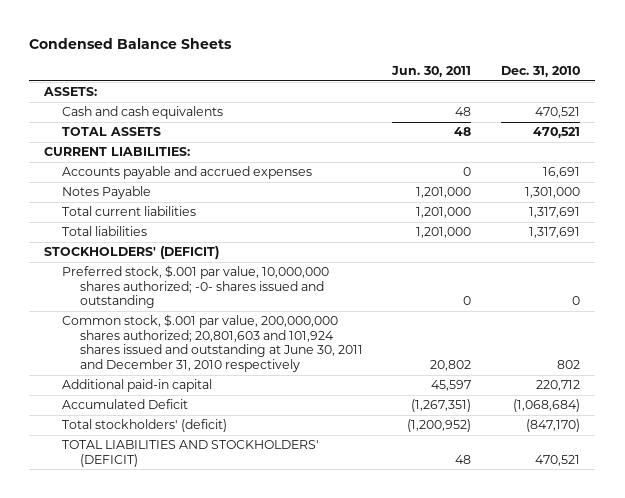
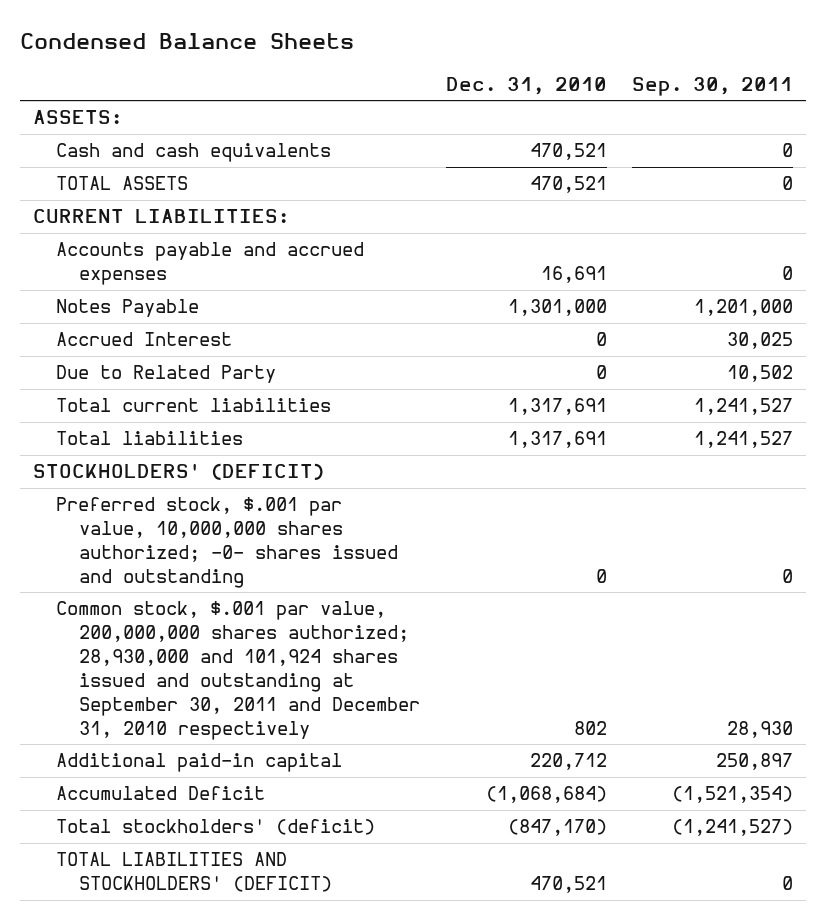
[391,66,472,78] Jun. 30, 2011 -> none
none -> [632,76,794,96] Sep. 30, 2011
none -> [56,332,233,347] Accrued Interest
none -> [56,365,277,384] Due to Related Party
[61,314,363,372] Common stock, $.001 par value, 200,000,000 shares authorized; 20,801,603 and 101,924 shares issued and outstanding at June 30, 2011 and December 31, 2010 respectively -> [56,601,421,740] Common stock, $.001 par value, 200,000,000 shares authorized; 28,930,000 and 101,924 shares issued and outstanding at September 30, 2011 and December 31, 2010 respectively

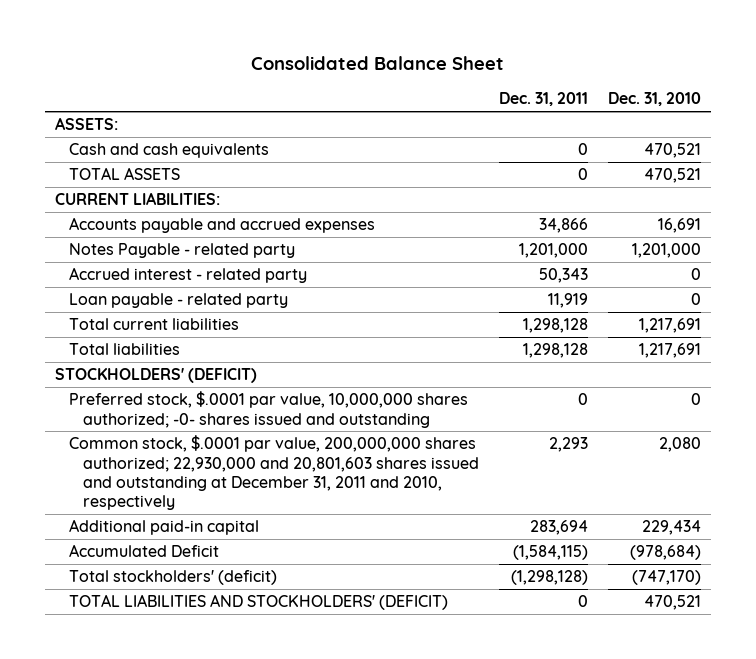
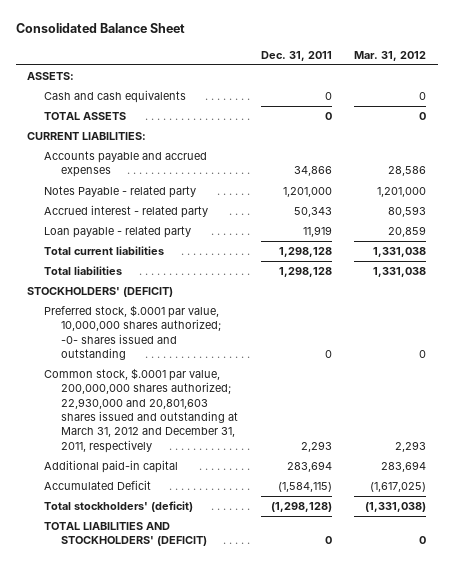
[607,92,701,107] Dec. 31, 2010 -> none
none -> [354,50,427,61] Mar. 31, 2012
[69,435,479,510] Common stock, $.0001 par value, 200,000,000 shares authorized; 22,930,000 and 20,801,603 shares issued and outstanding at December 31, 2011 and 2010, respectively -> [44,368,239,453] Common stock, $.0001 par value, 200,000,000 shares authorized; 22,930,000 and 20,801,603 shares issued and outstanding at March 31, 2012 and December 31, 2011, respectively

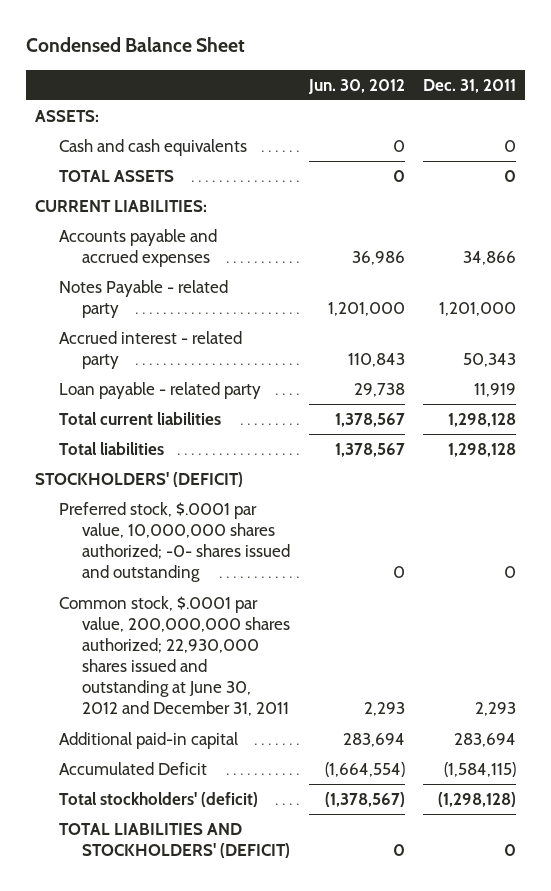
[16,23,186,34] Consolidated Balance Sheet -> [26,37,246,53] Condensed Balance Sheet
[354,50,427,61] Mar. 31, 2012 -> none
none -> [307,78,405,94] Jun. 30, 2012
[44,368,239,453] Common stock, $.0001 par value, 200,000,000 shares authorized; 22,930,000 and 20,801,603 shares issued and outstanding at March 31, 2012 and December 31, 2011, respectively -> [58,596,291,717] Common stock, $.0001 par value, 200,000,000 shares authorized; 22,930,000 shares issued and outstanding at June 30, 2012 and December 31, 2011

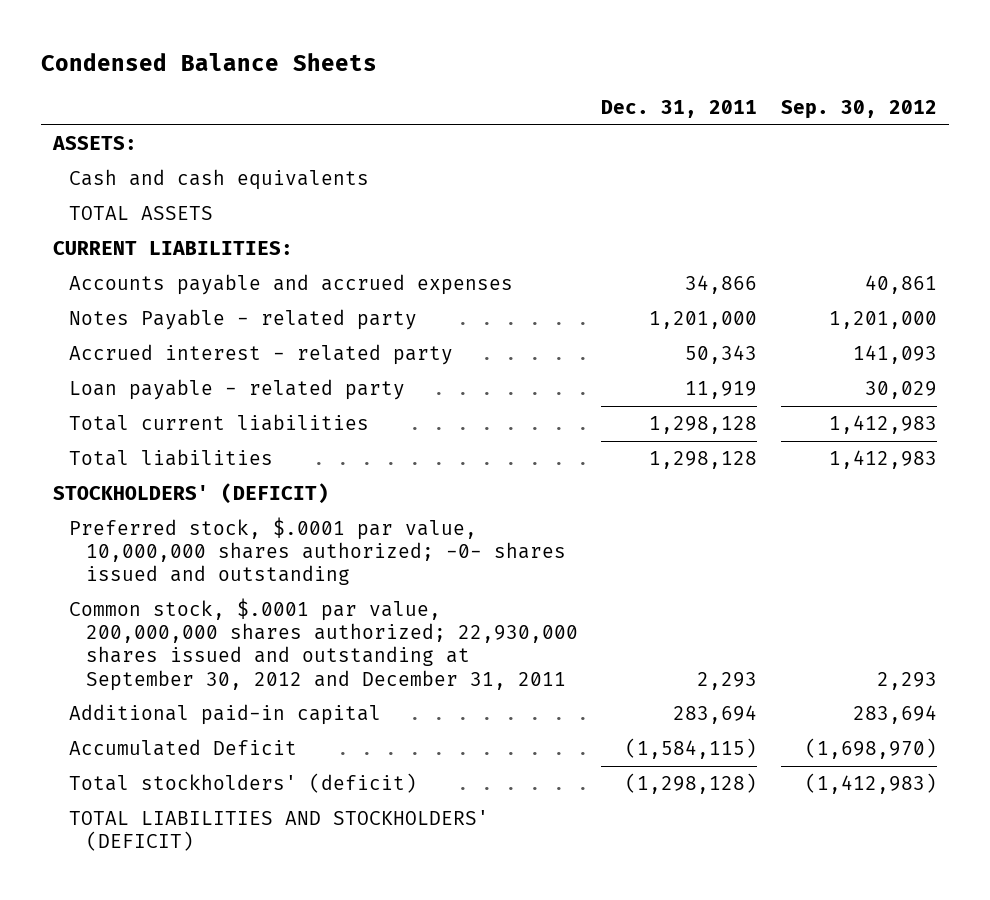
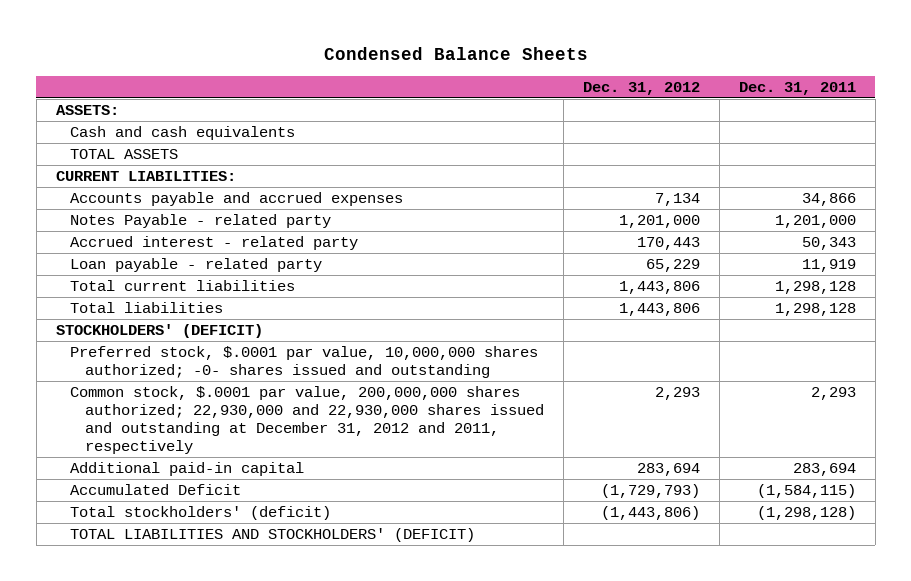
[780,99,937,119] Sep. 30, 2012 -> none
none -> [582,81,700,95] Dec. 31, 2012
[69,597,578,691] Common stock, $.0001 par value, 200,000,000 shares authorized; 22,930,000 shares issued and outstanding at September 30, 2012 and December 31, 2011 -> [70,386,545,454] Common stock, $.0001 par value, 200,000,000 shares authorized; 22,930,000 and 22,930,000 shares issued and outstanding at December 31, 2012 and 2011, respectively

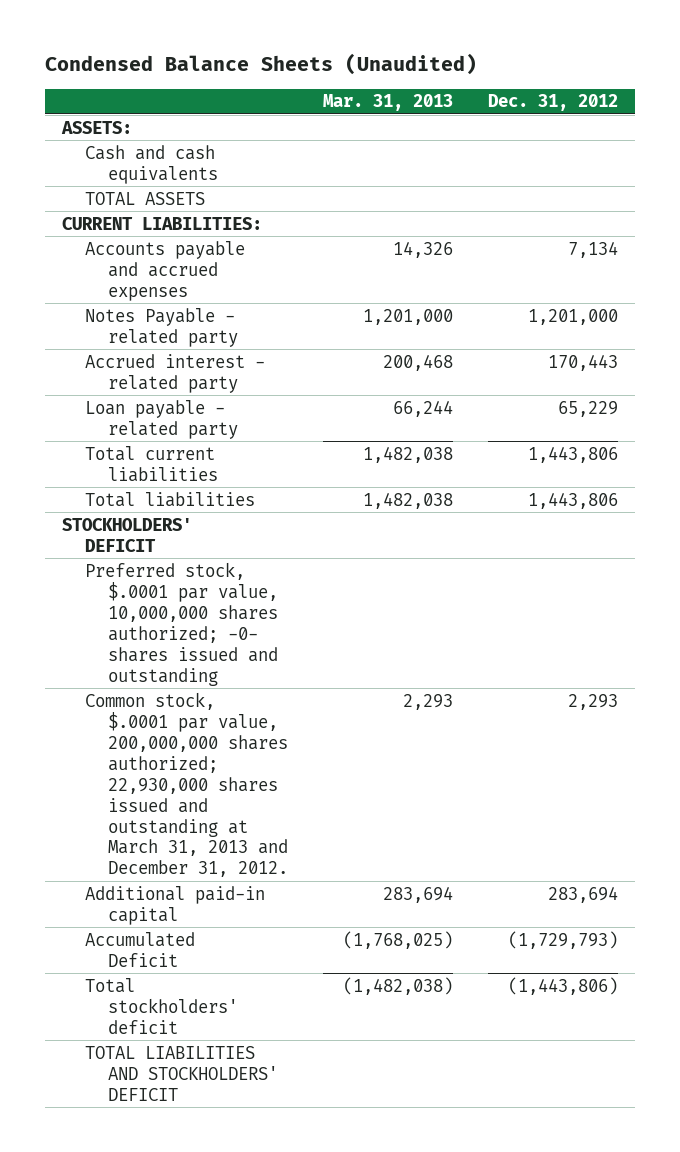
[323,47,588,61] Condensed Balance Sheets -> [44,53,477,76] Condensed Balance Sheets (Unaudited)
[738,81,856,95] Dec. 31, 2011 -> none
none -> [322,94,453,112] Mar. 31, 2013
[55,324,263,339] STOCKHOLDERS' (DEFICIT) -> [62,517,193,552] STOCKHOLDERS' DEFICIT
[70,386,545,454] Common stock, $.0001 par value, 200,000,000 shares authorized; 22,930,000 and 22,930,000 shares issued and outstanding at December 31, 2012 and 2011, respectively -> [85,691,288,878] Common stock, $.0001 par value, 200,000,000 shares authorized; 22,930,000 shares issued and outstanding at March 31, 2013 and December 31, 2012.
[70,506,332,521] Total stockholders' (deficit) -> [85,977,238,1034] Total stockholders' deficit
[70,528,476,543] TOTAL LIABILITIES AND STOCKHOLDERS' (DEFICIT) -> [85,1045,278,1101] TOTAL LIABILITIES AND STOCKHOLDERS' DEFICIT

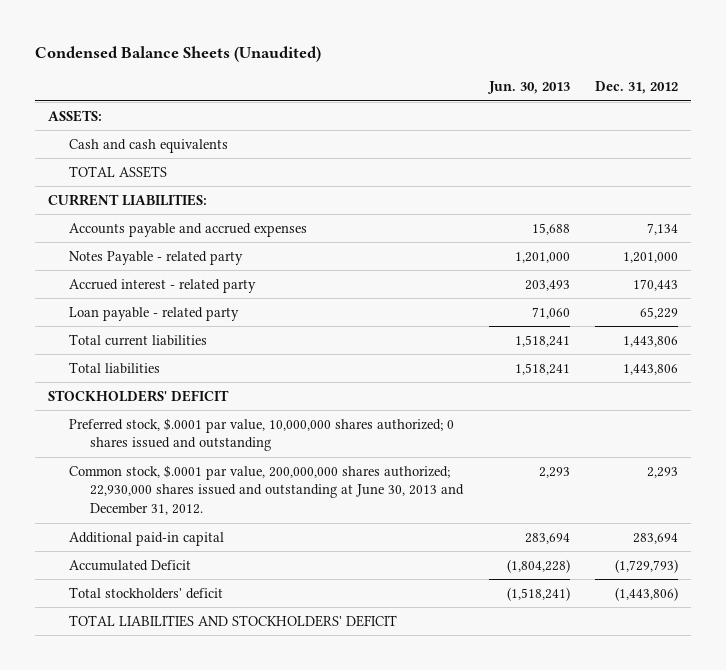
[322,94,453,112] Mar. 31, 2013 -> none
none -> [486,81,570,95] Jun. 30, 2013
[85,561,278,686] Preferred stock, $.0001 par value, 10,000,000 shares authorized; -0- shares issued and outstanding -> [69,417,455,452] Preferred stock, $.0001 par value, 10,000,000 shares authorized; 0 shares issued and outstanding
[85,691,288,878] Common stock, $.0001 par value, 200,000,000 shares authorized; 22,930,000 shares issued and outstanding at March 31, 2013 and December 31, 2012. -> [69,464,465,516] Common stock, $.0001 par value, 200,000,000 shares authorized; 22,930,000 shares issued and outstanding at June 30, 2013 and December 31, 2012.

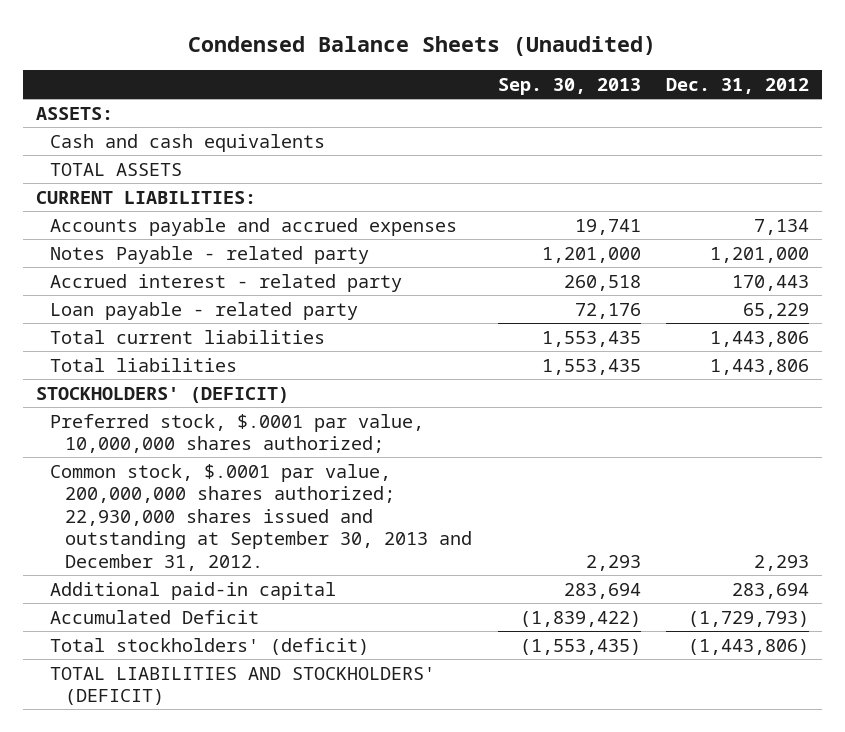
[486,81,570,95] Jun. 30, 2013 -> none
none -> [497,77,641,95] Sep. 30, 2013
[48,389,230,402] STOCKHOLDERS' DEFICIT -> [35,386,289,403] STOCKHOLDERS' (DEFICIT)
[69,417,455,452] Preferred stock, $.0001 par value, 10,000,000 shares authorized; 0 shares issued and outstanding -> [50,413,425,454] Preferred stock, $.0001 par value, 10,000,000 shares authorized;
[69,464,465,516] Common stock, $.0001 par value, 200,000,000 shares authorized; 22,930,000 shares issued and outstanding at June 30, 2013 and December 31, 2012. -> [50,463,473,571] Common stock, $.0001 par value, 200,000,000 shares authorized; 22,930,000 shares issued and outstanding at September 30, 2013 and December 31, 2012.
[69,586,224,599] Total stockholders' deficit -> [50,637,370,655] Total stockholders' (deficit)
[69,614,398,627] TOTAL LIABILITIES AND STOCKHOLDERS' DEFICIT -> [50,666,436,706] TOTAL LIABILITIES AND STOCKHOLDERS' (DEFICIT)

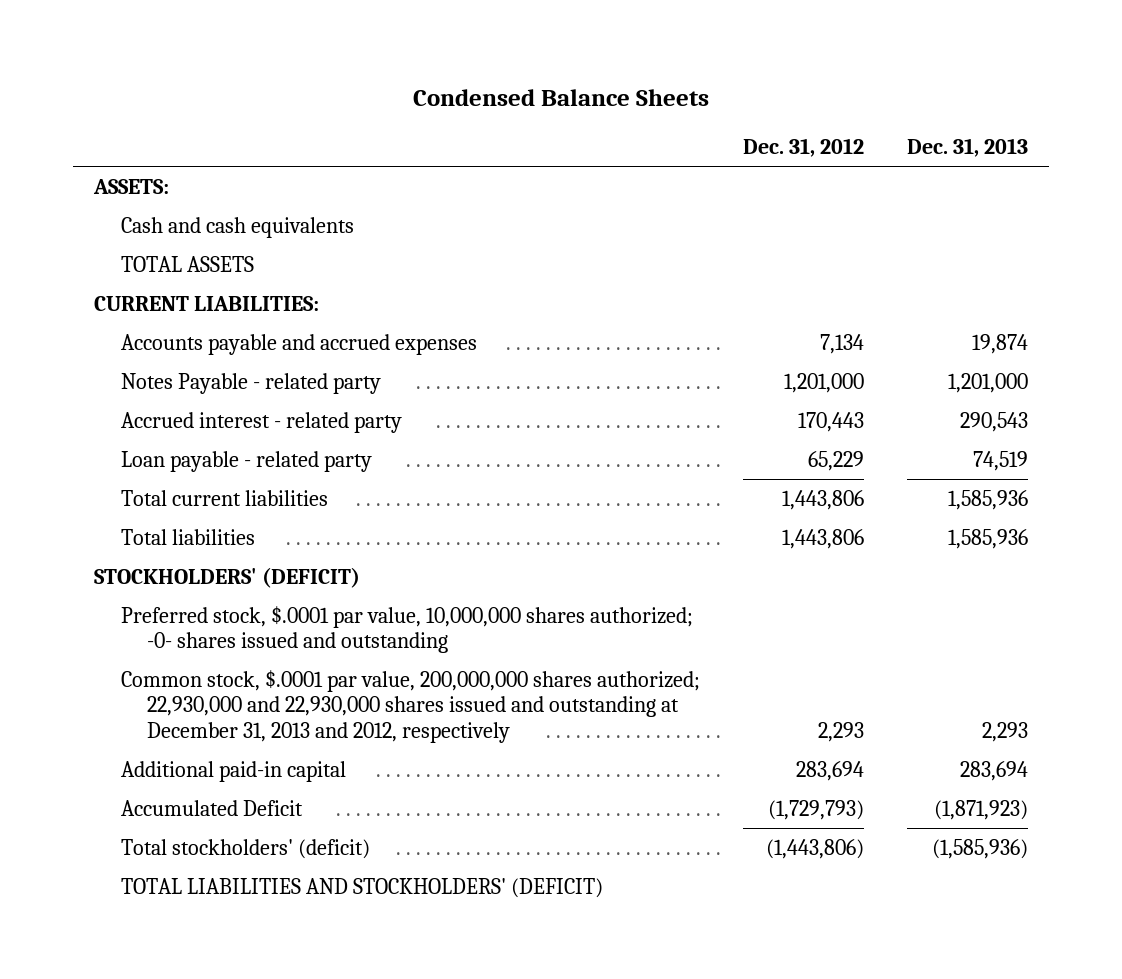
[188,35,657,56] Condensed Balance Sheets (Unaudited) -> [413,89,710,107] Condensed Balance Sheets
[497,77,641,95] Sep. 30, 2013 -> none
none -> [906,138,1028,158] Dec. 31, 2013
[50,413,425,454] Preferred stock, $.0001 par value, 10,000,000 shares authorized; -> [120,605,693,654] Preferred stock, $.0001 par value, 10,000,000 shares authorized; -0- shares issued and outstanding
[50,463,473,571] Common stock, $.0001 par value, 200,000,000 shares authorized; 22,930,000 shares issued and outstanding at September 30, 2013 and December 31, 2012. -> [120,669,700,743] Common stock, $.0001 par value, 200,000,000 shares authorized; 22,930,000 and 22,930,000 shares issued and outstanding at December 31, 2013 and 2012, respectively

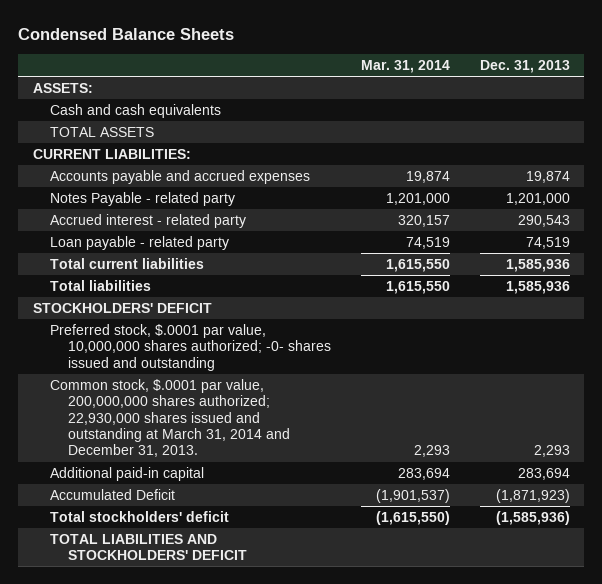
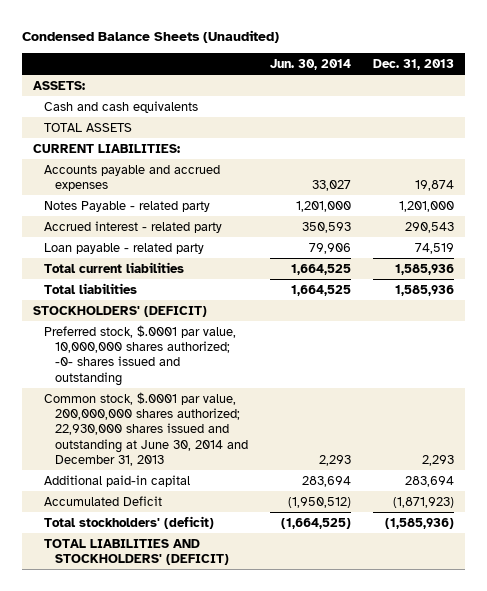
[17,28,234,41] Condensed Balance Sheets -> [21,29,279,43] Condensed Balance Sheets (Unaudited)
[360,60,450,74] Mar. 31, 2014 -> none
none -> [269,58,351,70] Jun. 30, 2014
[32,302,212,313] STOCKHOLDERS' DEFICIT -> [32,305,207,317] STOCKHOLDERS' (DEFICIT)
[50,378,290,458] Common stock, $.0001 par value, 200,000,000 shares authorized; 22,930,000 shares issued and outstanding at March 31, 2014 and December 31, 2013. -> [43,391,248,467] Common stock, $.0001 par value, 200,000,000 shares authorized; 22,930,000 shares issued and outstanding at June 30, 2014 and December 31, 2013
[50,510,230,522] Total stockholders' deficit -> [43,515,214,529] Total stockholders' (deficit)
[50,533,247,561] TOTAL LIABILITIES AND STOCKHOLDERS' DEFICIT -> [43,538,229,566] TOTAL LIABILITIES AND STOCKHOLDERS' (DEFICIT)

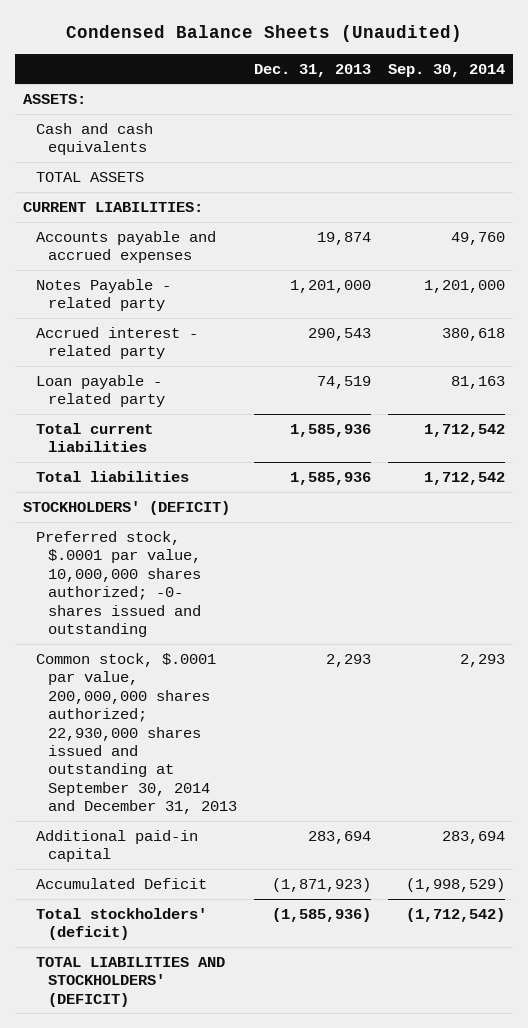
[269,58,351,70] Jun. 30, 2014 -> none
none -> [387,63,505,77] Sep. 30, 2014
[43,391,248,467] Common stock, $.0001 par value, 200,000,000 shares authorized; 22,930,000 shares issued and outstanding at June 30, 2014 and December 31, 2013 -> [35,652,238,815] Common stock, $.0001 par value, 200,000,000 shares authorized; 22,930,000 shares issued and outstanding at September 30, 2014 and December 31, 2013

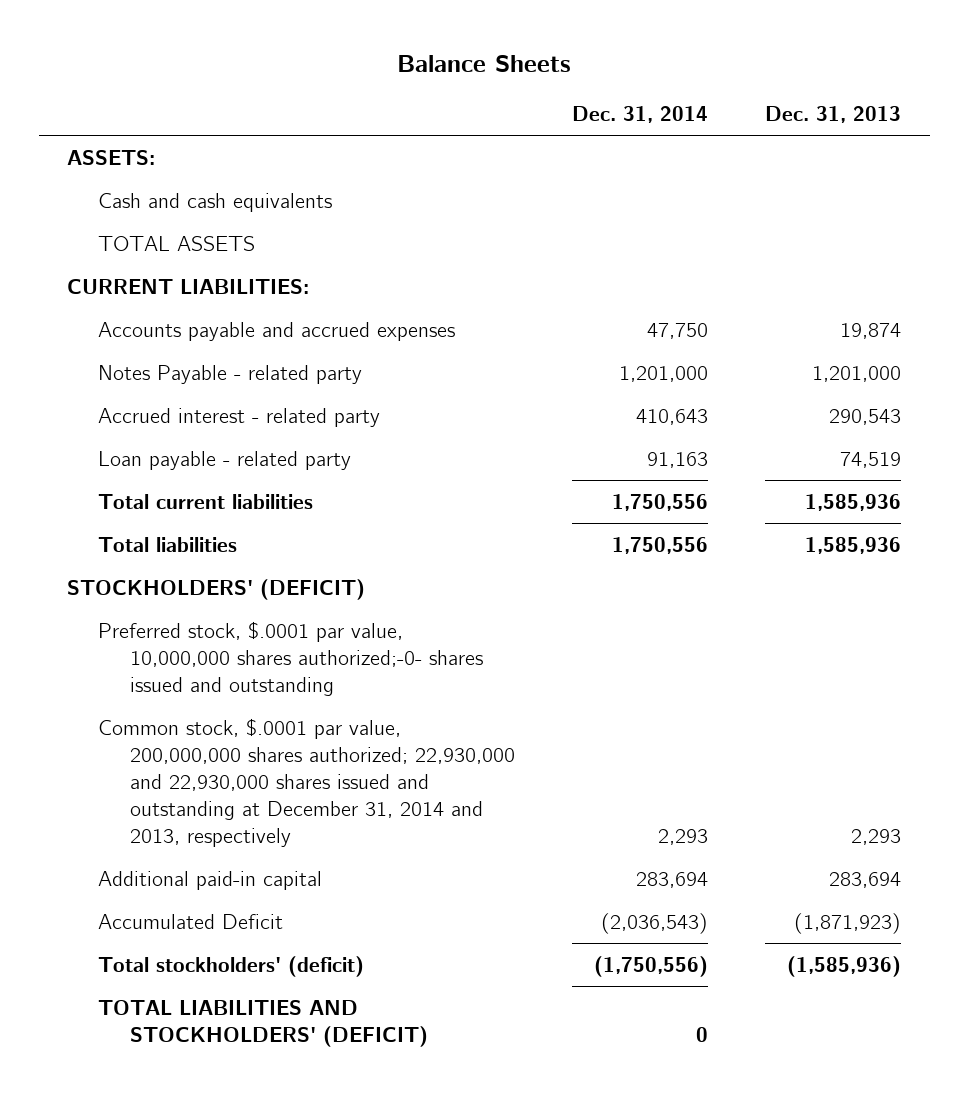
[65,25,462,43] Condensed Balance Sheets (Unaudited) -> [397,54,572,72] Balance Sheets
[387,63,505,77] Sep. 30, 2014 -> none
none -> [571,106,708,124] Dec. 31, 2014
[35,530,202,637] Preferred stock, $.0001 par value, 10,000,000 shares authorized; -0- shares issued and outstanding -> [98,620,483,696] Preferred stock, $.0001 par value, 10,000,000 shares authorized;-0- shares issued and outstanding
[35,652,238,815] Common stock, $.0001 par value, 200,000,000 shares authorized; 22,930,000 shares issued and outstanding at September 30, 2014 and December 31, 2013 -> [98,717,515,847] Common stock, $.0001 par value, 200,000,000 shares authorized; 22,930,000 and 22,930,000 shares issued and outstanding at December 31, 2014 and 2013, respectively

